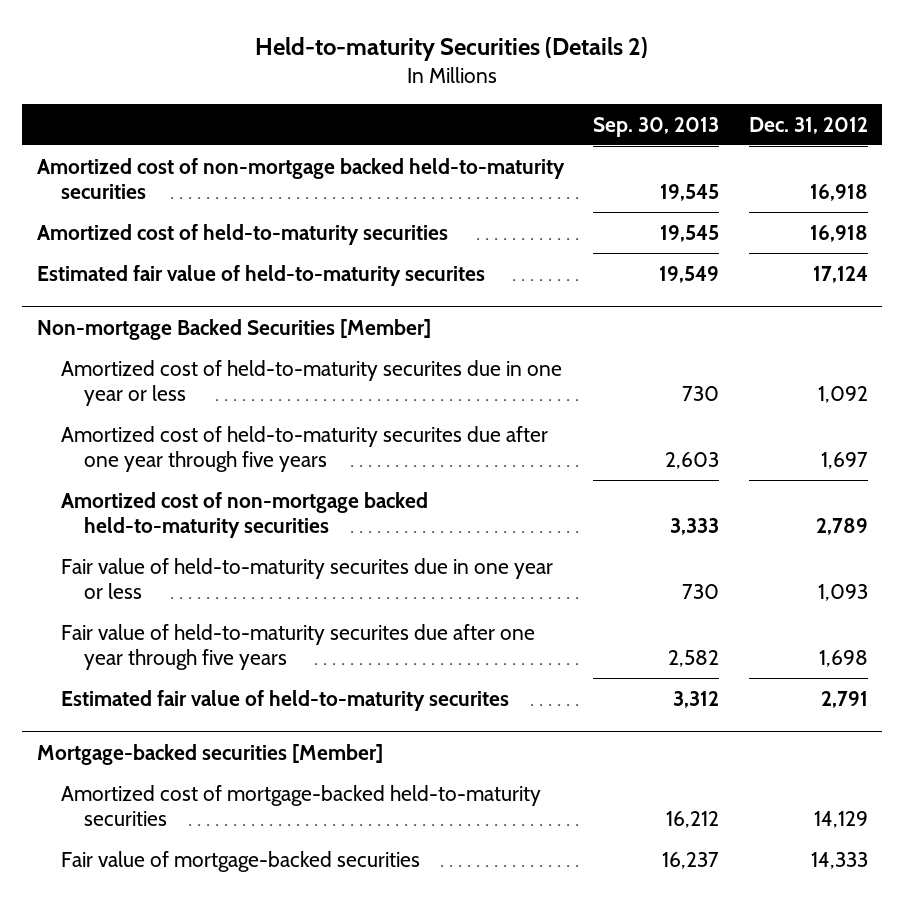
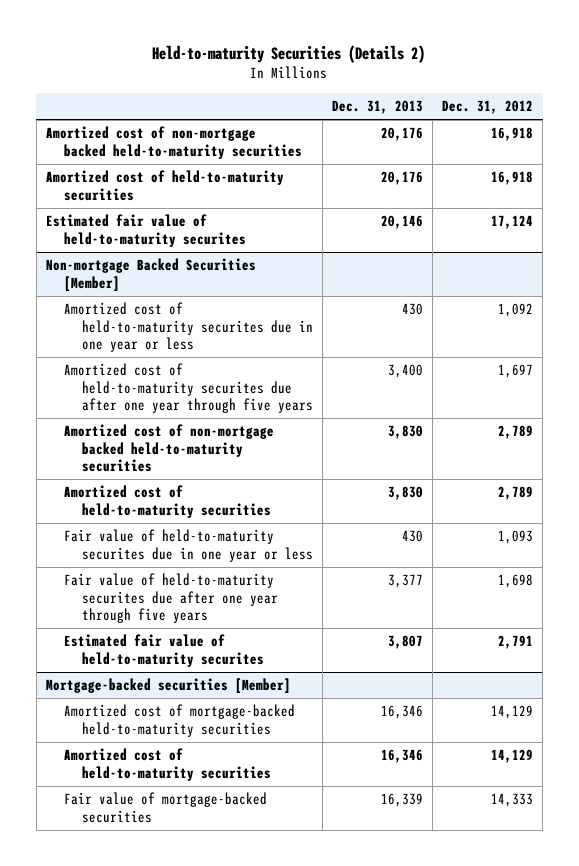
[593,116,720,137] Sep. 30, 2013 -> none
none -> [331,99,423,114] Dec. 31, 2013
none -> [63,485,271,518] Amortized cost of held-to-maturity securities
none -> [63,748,271,781] Amortized cost of held-to-maturity securities

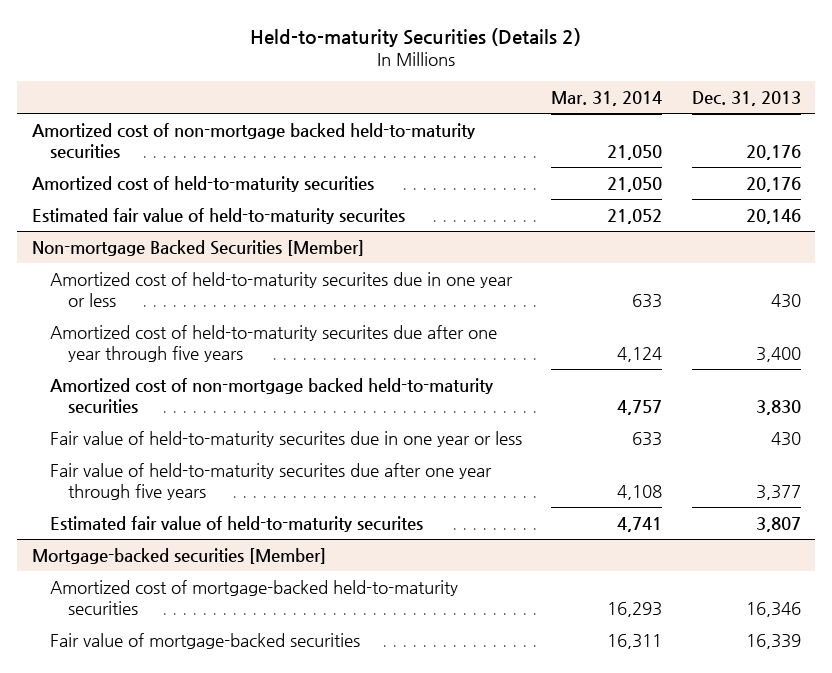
[442,99,534,114] Dec. 31, 2012 -> none
none -> [551,91,663,107] Mar. 31, 2014
[63,485,271,518] Amortized cost of held-to-maturity securities -> none
[63,748,271,781] Amortized cost of held-to-maturity securities -> none

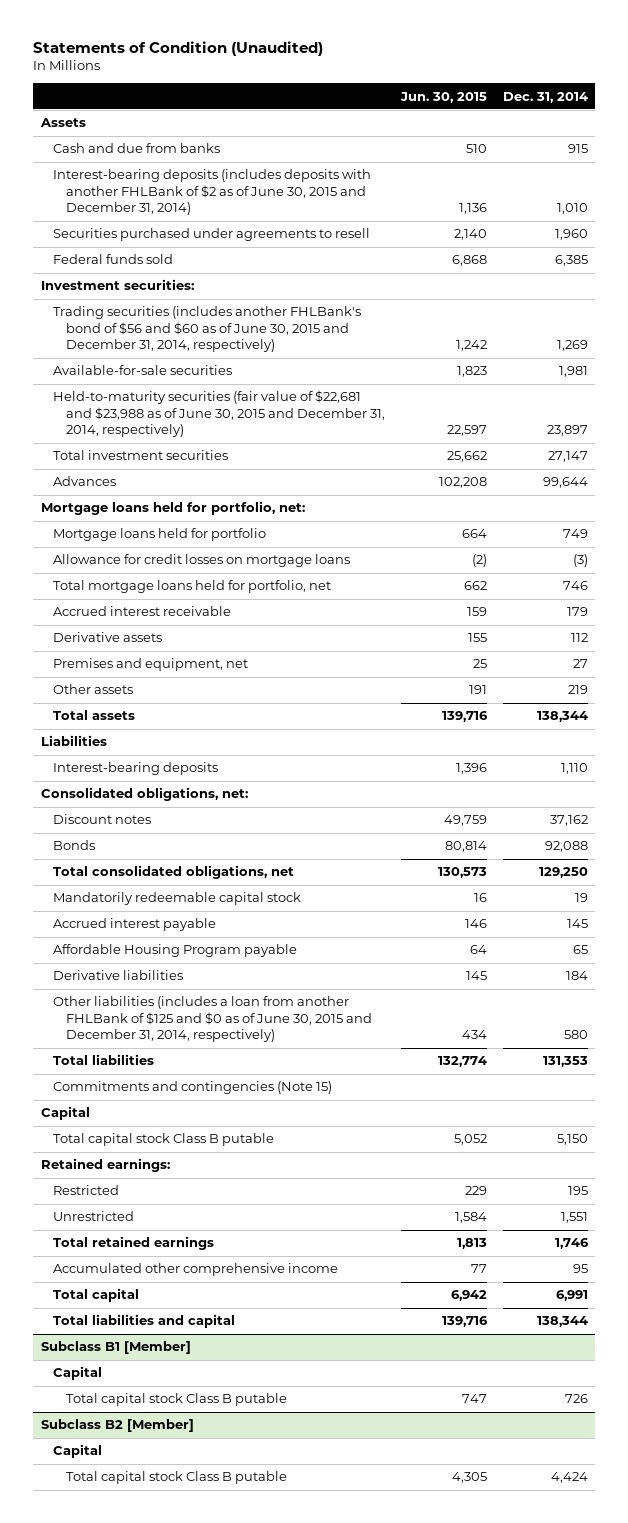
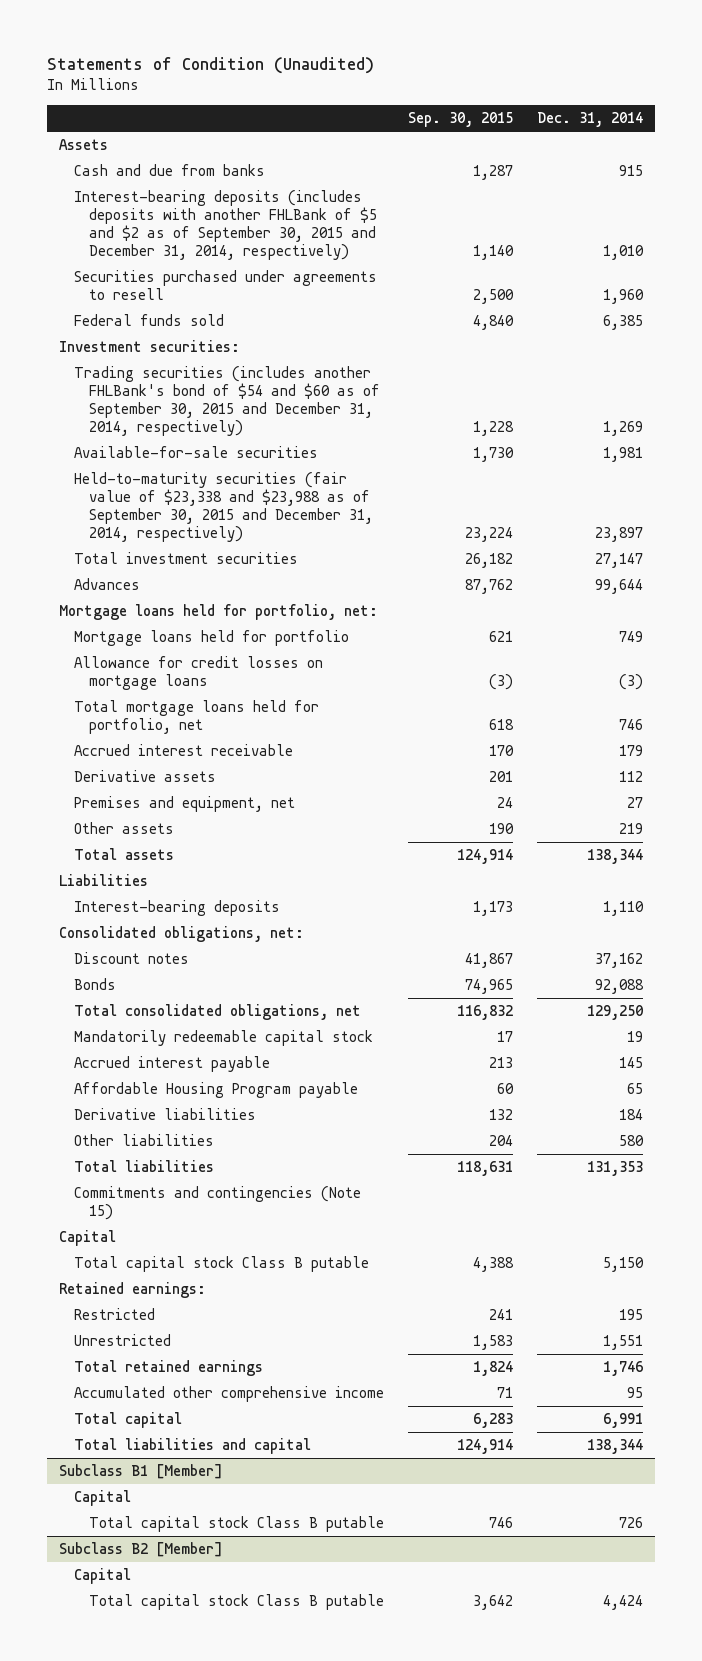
[399,91,487,103] Jun. 30, 2015 -> none
none -> [408,112,514,128] Sep. 30, 2015
[53,169,372,216] Interest-bearing deposits (includes deposits with another FHLBank of $2 as of June 30, 2015 and December 31, 2014) -> [74,190,378,260] Interest-bearing deposits (includes deposits with another FHLBank of $5 and $2 as of September 30, 2015 and December 31, 2014, respectively)
[53,306,362,353] Trading securities (includes another FHLBank's bond of $56 and $60 as of June 30, 2015 and December 31, 2014, respectively) -> [74,366,381,436] Trading securities (includes another FHLBank's bond of $54 and $60 as of September 30, 2015 and December 31, 2014, respectively)
[53,390,386,438] Held-to-maturity securities (fair value of $22,681 and $23,988 as of June 30, 2015 and December 31, 2014, respectively) -> [74,472,374,542] Held-to-maturity securities (fair value of $23,338 and $23,988 as of September 30, 2015 and December 31, 2014, respectively)
[53,996,373,1043] Other liabilities (includes a loan from another FHLBank of $125 and $0 as of June 30, 2015 and December 31, 2014, respectively) -> [74,1134,215,1147] Other liabilities

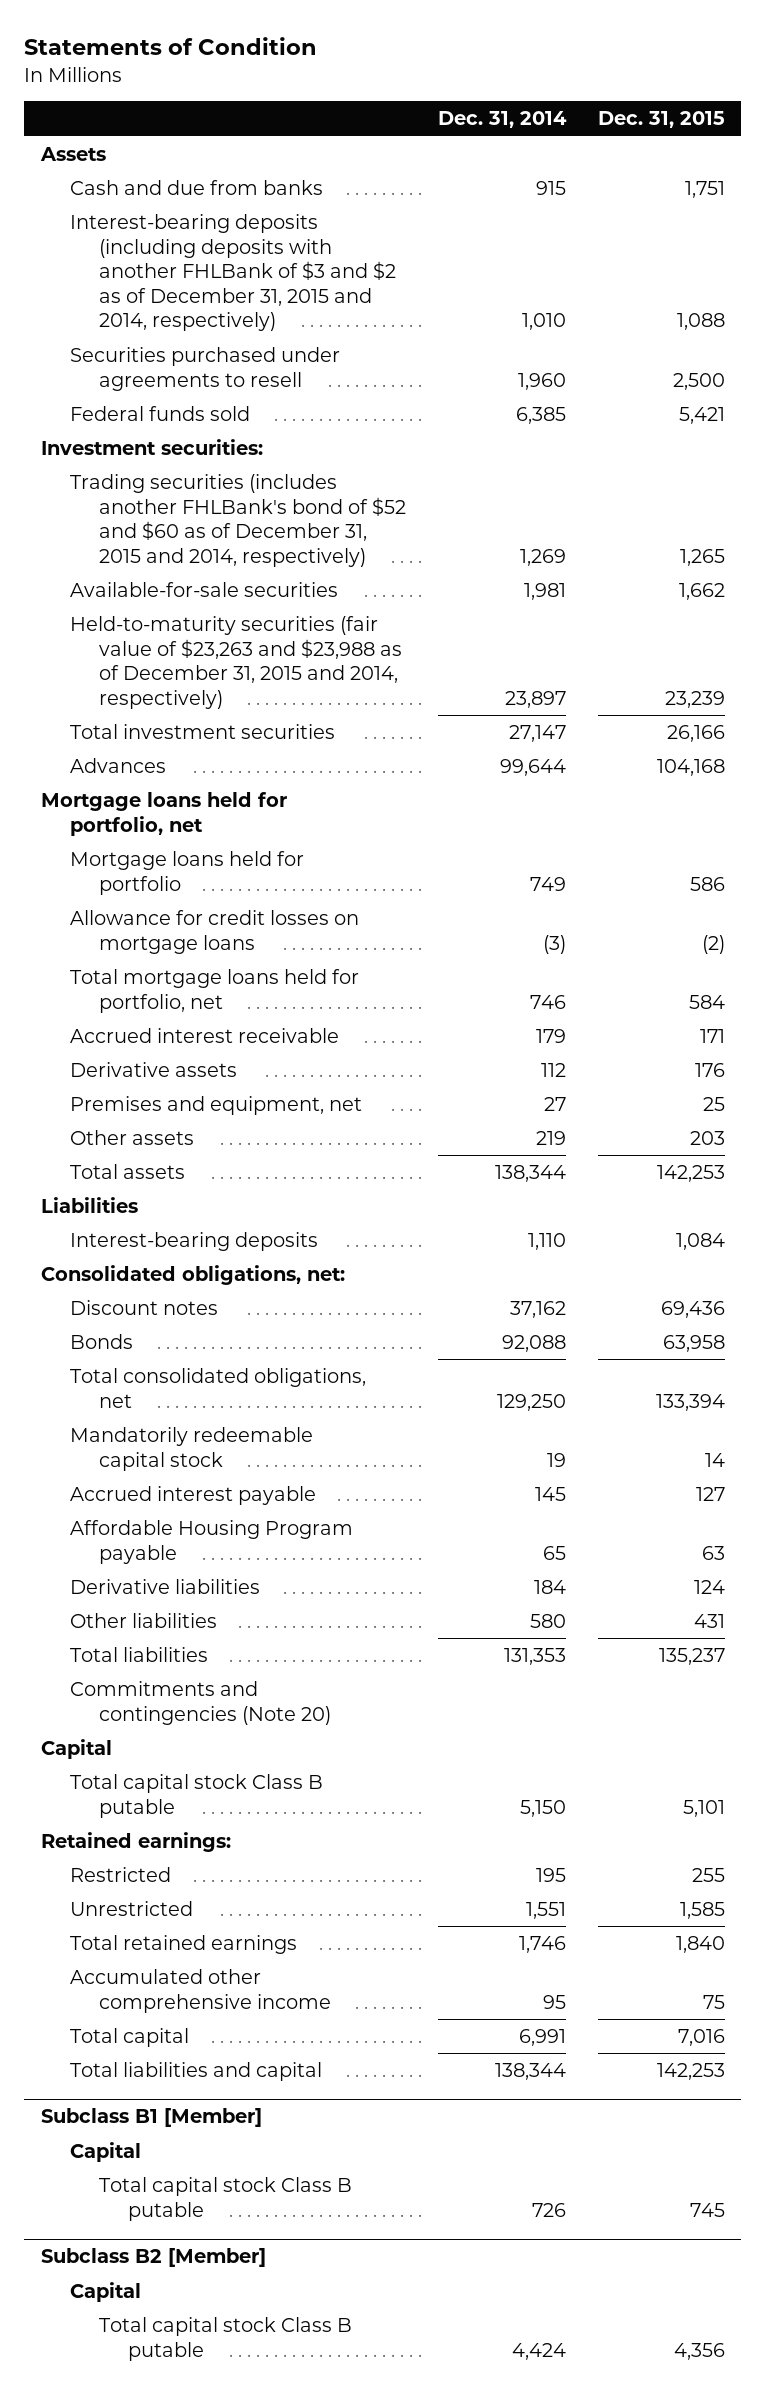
[46,56,374,74] Statements of Condition (Unaudited) -> [24,36,318,55] Statements of Condition
[408,112,514,128] Sep. 30, 2015 -> none
none -> [598,111,726,129] Dec. 31, 2015
[74,190,378,260] Interest-bearing deposits (includes deposits with another FHLBank of $5 and $2 as of September 30, 2015 and December 31, 2014, respectively) -> [69,214,396,332] Interest-bearing deposits (including deposits with another FHLBank of $3 and $2 as of December 31, 2015 and 2014, respectively)
[74,366,381,436] Trading securities (includes another FHLBank's bond of $54 and $60 as of September 30, 2015 and December 31, 2014, respectively) -> [69,474,406,567] Trading securities (includes another FHLBank's bond of $52 and $60 as of December 31, 2015 and 2014, respectively)
[74,472,374,542] Held-to-maturity securities (fair value of $23,338 and $23,988 as of September 30, 2015 and December 31, 2014, respectively) -> [69,616,402,709] Held-to-maturity securities (fair value of $23,263 and $23,988 as of December 31, 2015 and 2014, respectively)
[58,604,378,621] Mortgage loans held for portfolio, net: -> [40,792,287,836] Mortgage loans held for portfolio, net
[74,1186,362,1221] Commitments and contingencies (Note 15) -> [69,1681,331,1725] Commitments and contingencies (Note 20)

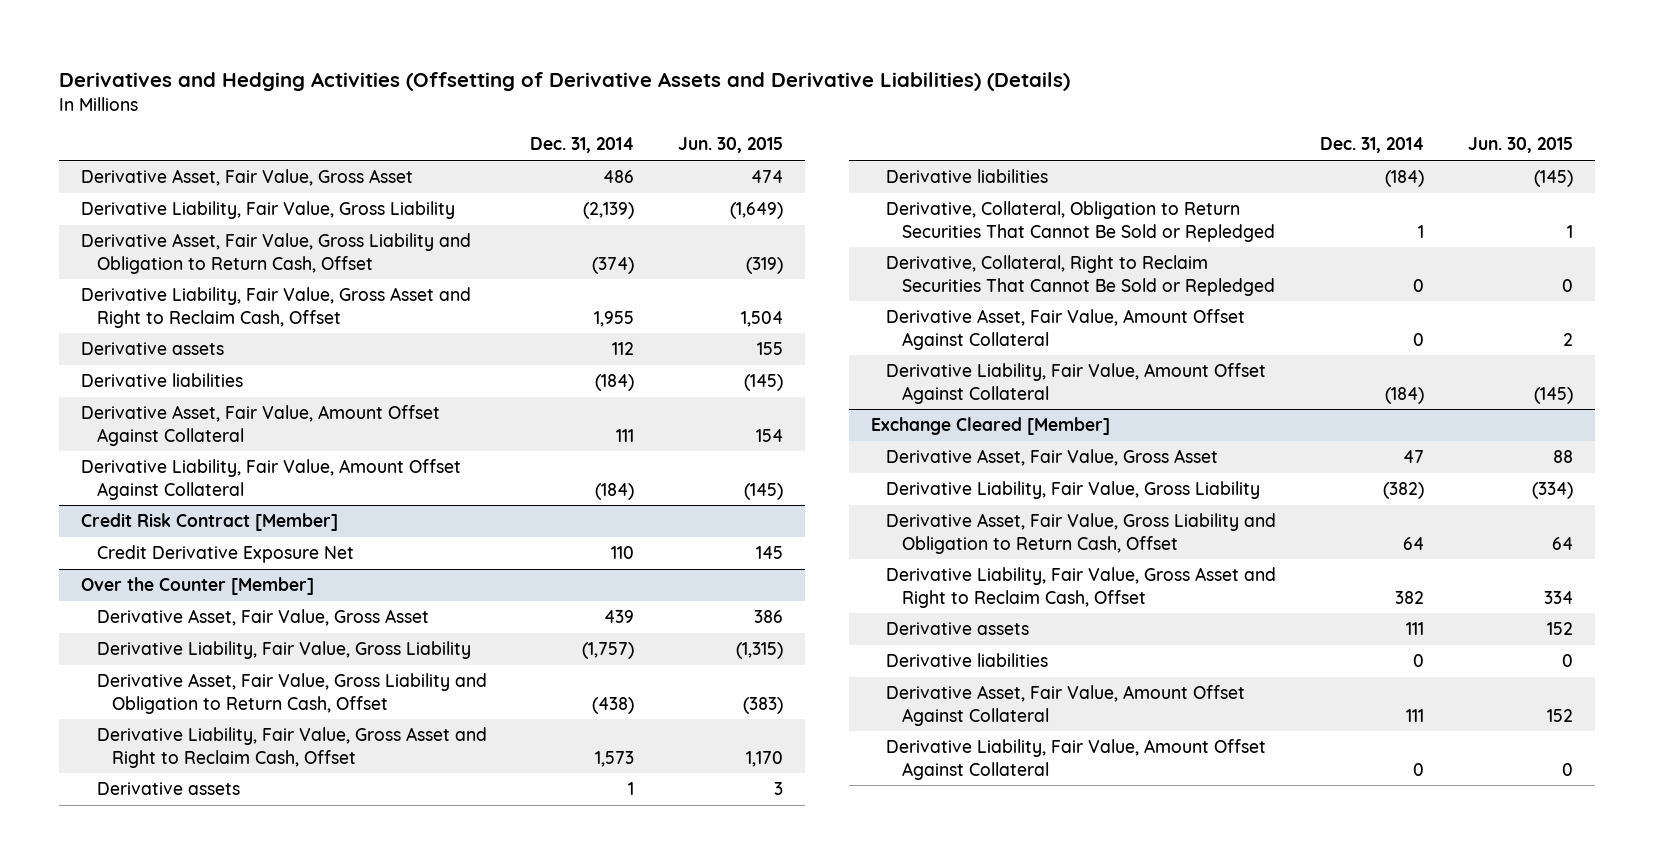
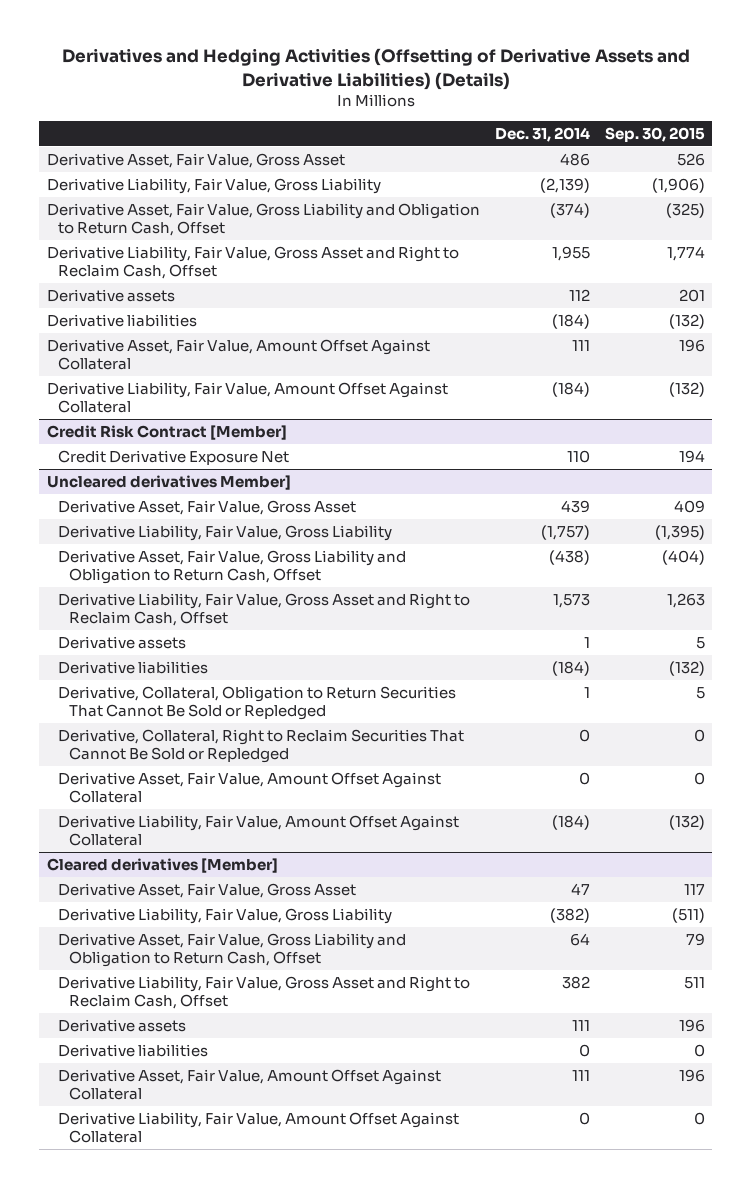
[678,137,784,154] Jun. 30, 2015 -> none
none -> [604,126,705,142] Sep. 30, 2015
[81,577,315,596] Over the Counter [Member] -> [46,474,291,490] Uncleared derivatives Member]
[871,417,1111,436] Exchange Cleared [Member] -> [46,857,278,873] Cleared derivatives [Member]

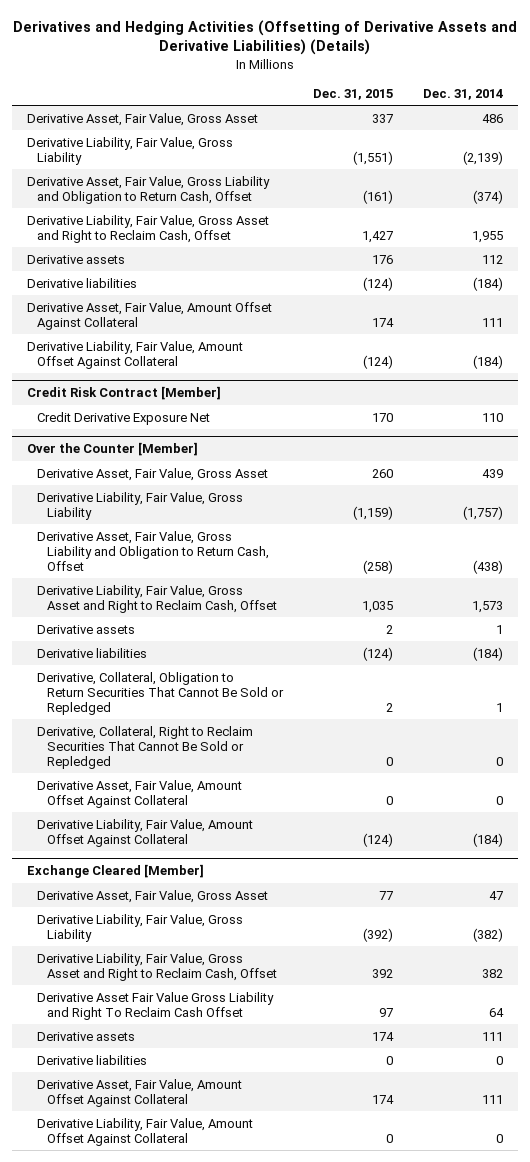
[604,126,705,142] Sep. 30, 2015 -> none
none -> [312,88,393,100] Dec. 31, 2015
[46,474,291,490] Uncleared derivatives Member] -> [26,442,198,457] Over the Counter [Member]
[46,857,278,873] Cleared derivatives [Member] -> [26,864,204,879] Exchange Cleared [Member]
[58,932,407,968] Derivative Asset, Fair Value, Gross Liability and Obligation to Return Cash, Offset -> none
none -> [36,991,274,1020] Derivative Asset Fair Value Gross Liability and Right To Reclaim Cash Offset

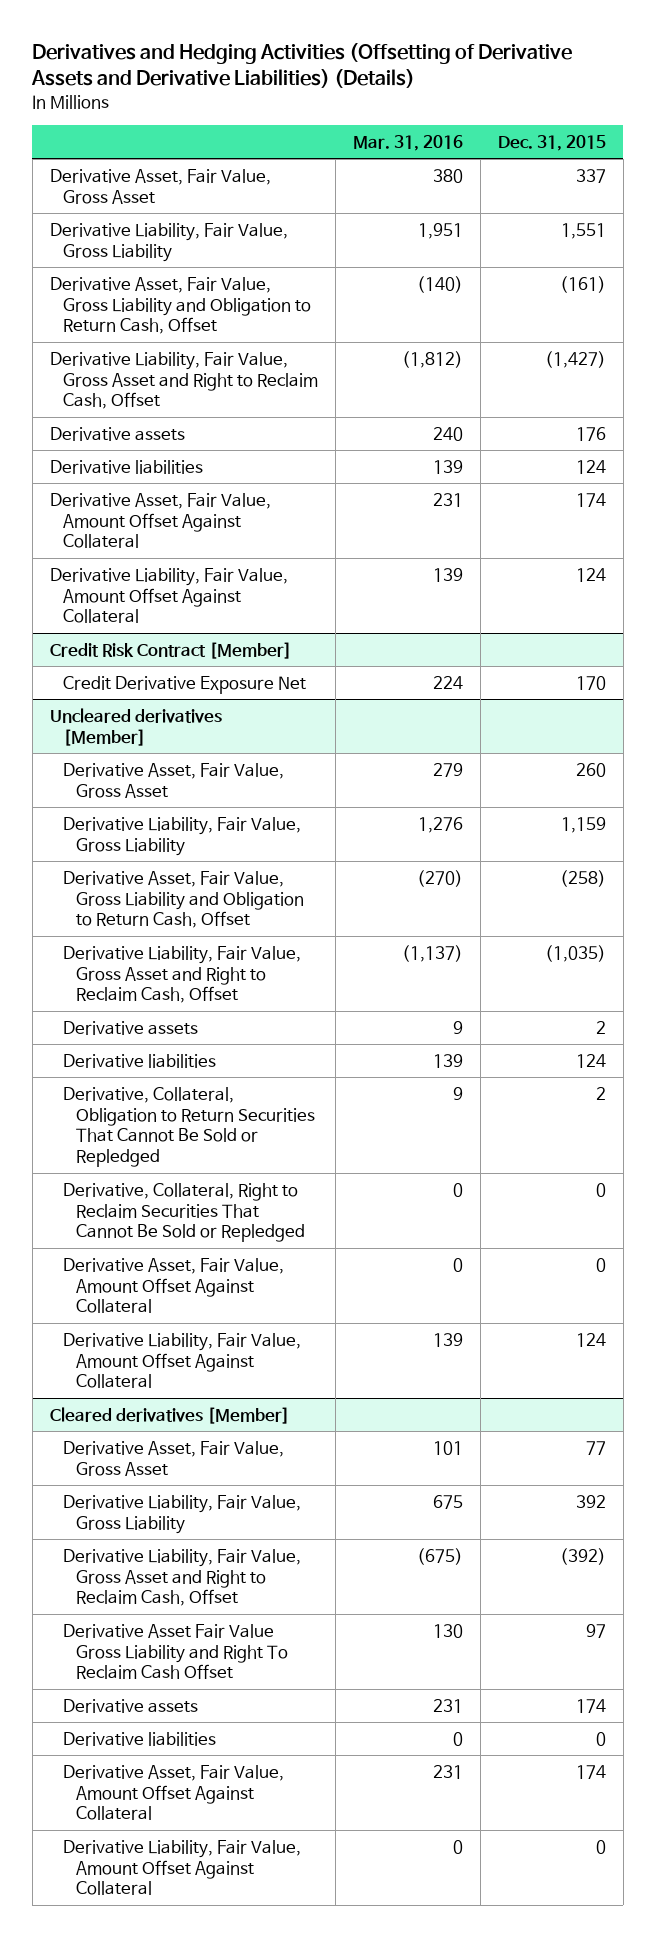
[422,88,503,100] Dec. 31, 2014 -> none
none -> [352,134,463,151] Mar. 31, 2016
[352,150,393,165] (1,551) -> [560,222,606,239] 1,551
[361,230,393,243] 1,427 -> [544,350,606,368] (1,427)
[362,276,393,291] (124) -> [575,459,606,474] 124
[362,354,393,369] (124) -> [575,567,606,582] 124
[26,442,198,457] Over the Counter [Member] -> [49,707,222,746] Uncleared derivatives [Member]
[352,505,393,520] (1,159) -> [560,816,606,833] 1,159
[361,600,393,613] 1,035 -> [544,944,606,962] (1,035)
[362,646,393,661] (124) -> [575,1053,606,1068] 124
[362,832,393,847] (124) -> [575,1332,606,1347] 124
[26,864,204,879] Exchange Cleared [Member] -> [49,1406,290,1424] Cleared derivatives [Member]
[362,927,393,942] (392) -> [575,1494,606,1508] 392
[371,968,393,978] 392 -> [559,1547,606,1565] (392)

